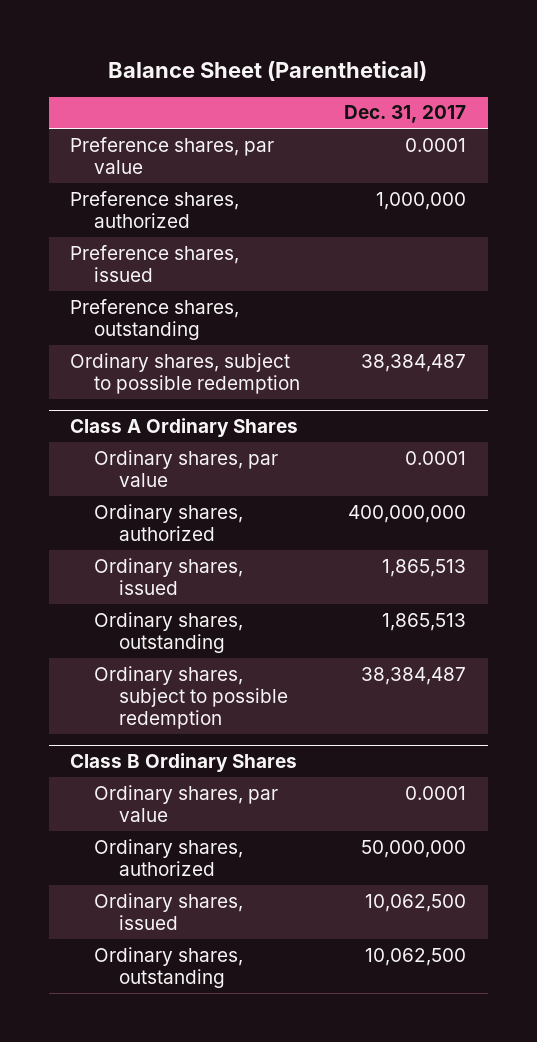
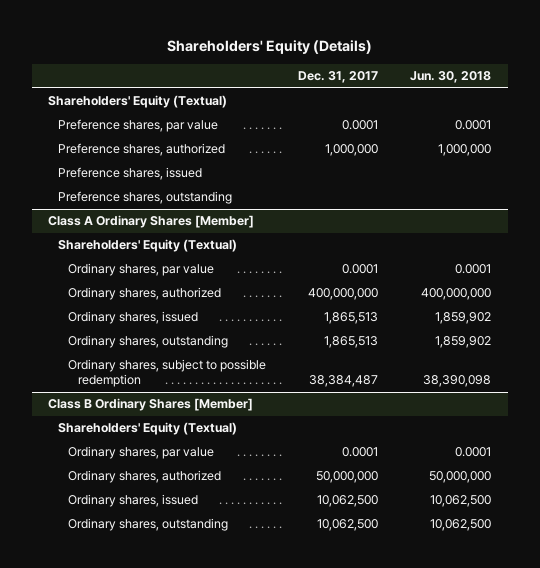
[108,60,428,81] Balance Sheet (Parenthetical) -> [166,40,372,55] Shareholders' Equity (Details)
none -> [410,71,492,84] Jun. 30, 2018
none -> [48,95,228,109] Shareholders' Equity (Textual)
[70,352,301,395] Ordinary shares, subject to possible redemption -> none
[70,417,299,437] Class A Ordinary Shares -> [48,215,255,229] Class A Ordinary Shares [Member]
none -> [58,239,238,253] Shareholders' Equity (Textual)
[70,752,298,772] Class B Ordinary Shares -> [48,398,254,412] Class B Ordinary Shares [Member]
none -> [58,422,238,436] Shareholders' Equity (Textual)

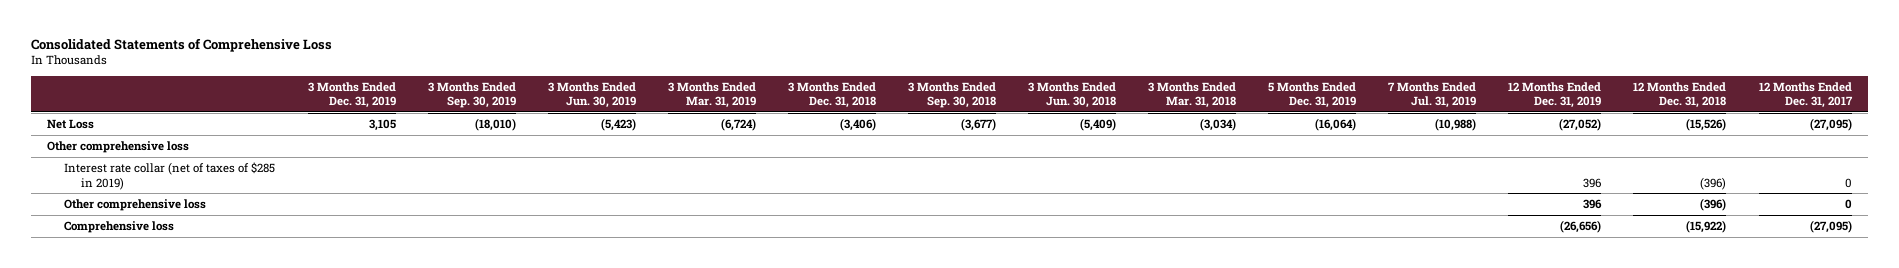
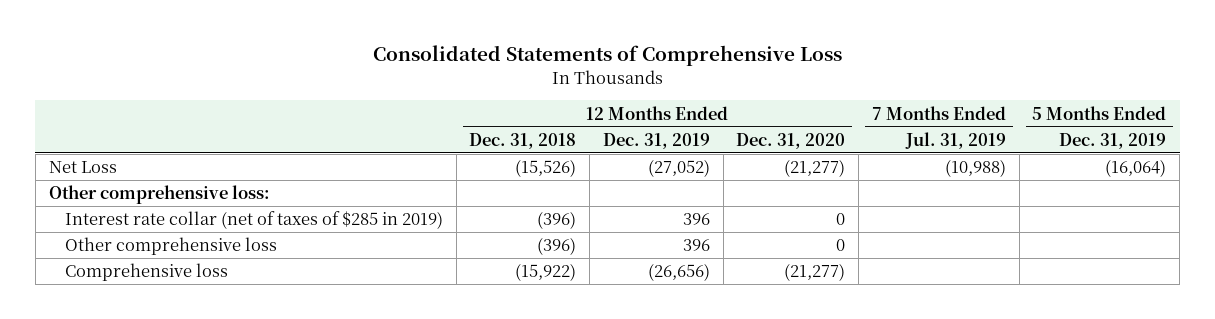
[307,81,396,109] 3 Months Ended Dec. 31, 2019 -> none
[427,81,516,109] 3 Months Ended Sep. 30, 2019 -> none
[547,81,636,109] 3 Months Ended Jun. 30, 2019 -> none
[667,81,756,109] 3 Months Ended Mar. 31, 2019 -> none
[787,81,876,109] 3 Months Ended Dec. 31, 2018 -> none
[907,81,996,109] 3 Months Ended Sep. 30, 2018 -> none
[1028,81,1117,109] 3 Months Ended Jun. 30, 2018 -> none
[1148,81,1237,109] 3 Months Ended Mar. 31, 2018 -> none
[1758,81,1853,109] 12 Months Ended Dec. 31, 2017 -> none
none -> [736,132,846,149] Dec. 31, 2020
[47,141,190,154] Other comprehensive loss -> [48,185,270,205] Other comprehensive loss:

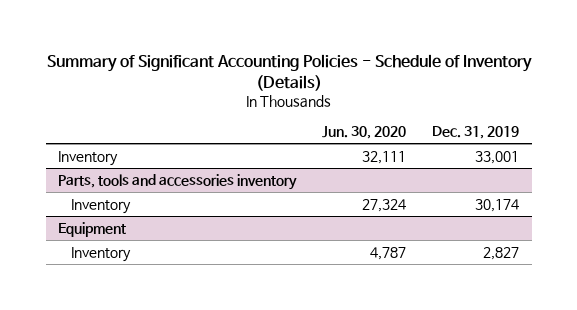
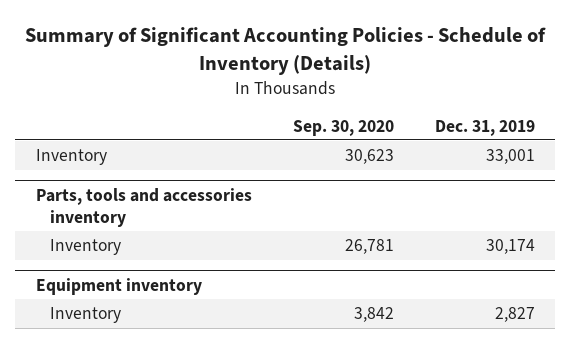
[322,126,407,140] Jun. 30, 2020 -> none
none -> [292,119,394,136] Sep. 30, 2020
[58,221,127,237] Equipment -> [35,277,202,295] Equipment inventory

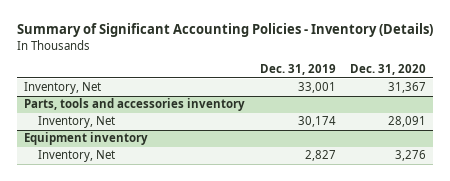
[25,27,547,75] Summary of Significant Accounting Policies - Schedule of Inventory (Details) -> [16,23,433,38] Summary of Significant Accounting Policies - Inventory (Details)
[292,119,394,136] Sep. 30, 2020 -> none
none -> [350,64,427,76] Dec. 31, 2020
[35,149,107,166] Inventory -> [24,82,102,95] Inventory, Net
[49,239,121,256] Inventory -> [38,116,116,129] Inventory, Net
[49,307,121,324] Inventory -> [38,150,116,163] Inventory, Net

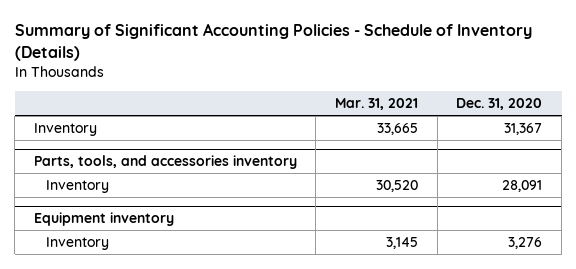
[16,23,433,38] Summary of Significant Accounting Policies - Inventory (Details) -> [14,23,532,62] Summary of Significant Accounting Policies - Schedule of Inventory (Details)
[259,64,336,76] Dec. 31, 2019 -> none
none -> [335,97,419,110] Mar. 31, 2021
[24,82,102,95] Inventory, Net -> [33,123,97,137] Inventory
[24,98,246,112] Parts, tools and accessories inventory -> [33,155,297,170] Parts, tools, and accessories inventory
[38,116,116,129] Inventory, Net -> [46,180,110,194] Inventory
[38,150,116,163] Inventory, Net -> [46,237,110,251] Inventory

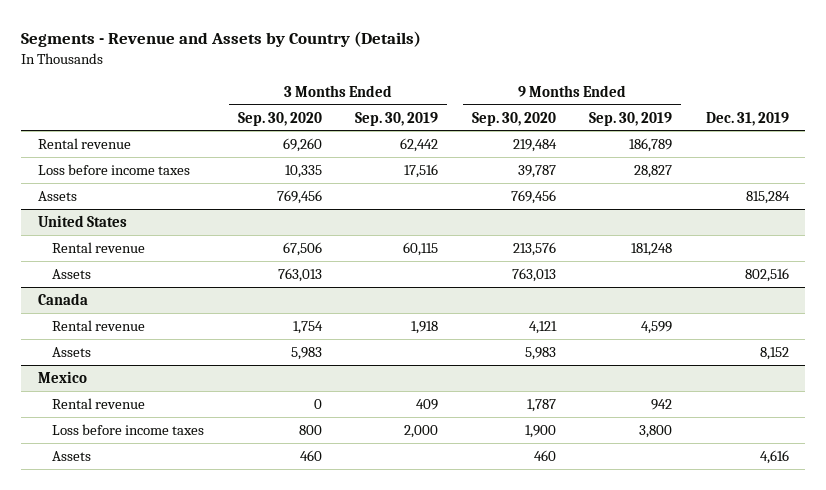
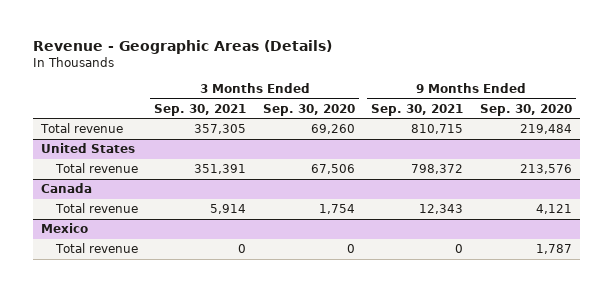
[21,31,422,48] Segments - Revenue and Assets by Country (Details) -> [32,40,332,55] Revenue - Geographic Areas (Details)
[355,111,439,126] Sep. 30, 2019 -> none
[589,111,673,126] Sep. 30, 2019 -> none
[705,111,789,126] Dec. 31, 2019 -> none
none -> [154,103,247,116] Sep. 30, 2021
none -> [371,103,464,116] Sep. 30, 2021
[37,163,190,175] Loss before income taxes -> none
[37,190,77,201] Assets -> none
[37,137,131,149] Rental revenue -> [39,123,123,134] Total revenue
[52,268,92,279] Assets -> none
[52,241,146,253] Rental revenue -> [55,163,139,174] Total revenue
[52,346,92,357] Assets -> none
[52,319,146,331] Rental revenue -> [55,203,139,214] Total revenue
[52,423,205,435] Loss before income taxes -> none
[52,450,92,461] Assets -> none
[52,397,146,409] Rental revenue -> [55,243,139,254] Total revenue

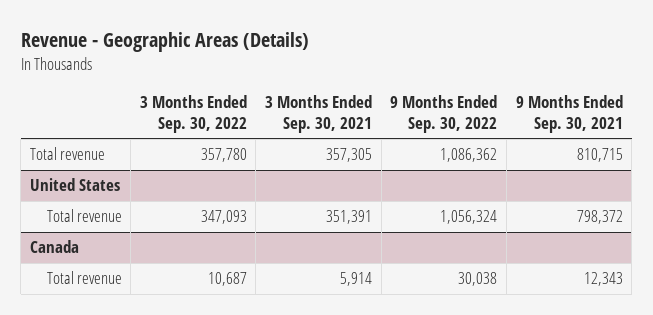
[262,103,355,116] Sep. 30, 2020 -> none
[479,103,572,116] Sep. 30, 2020 -> none
none -> [139,94,247,133] 3 Months Ended Sep. 30, 2022
none -> [390,94,498,133] 9 Months Ended Sep. 30, 2022
[40,223,88,234] Mexico -> none
[55,243,139,254] Total revenue -> none

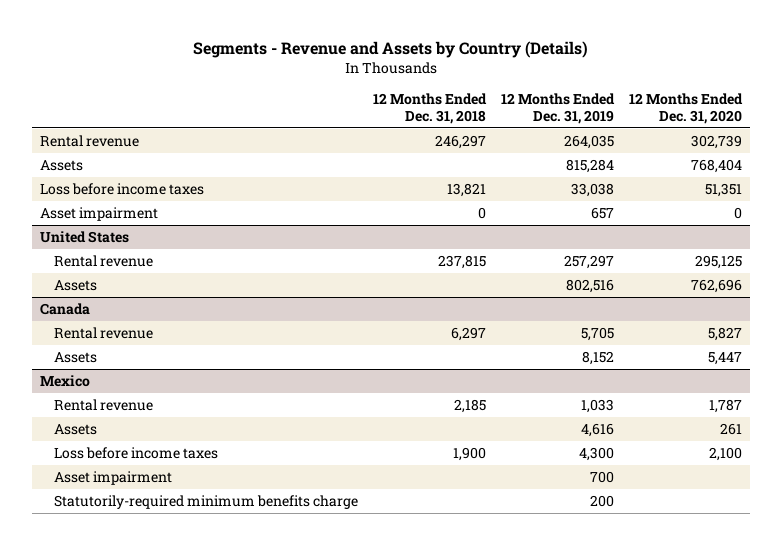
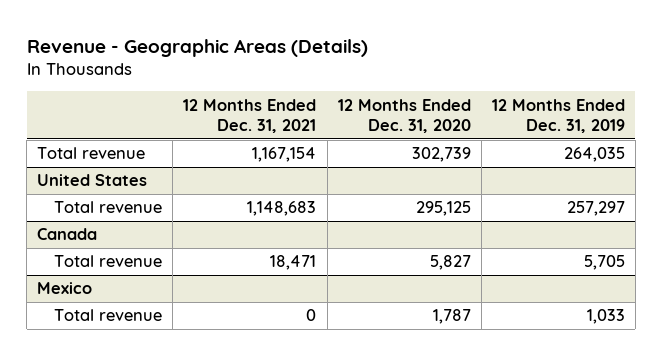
[192,41,588,59] Segments - Revenue and Assets by Country (Details) -> [26,38,368,57] Revenue - Geographic Areas (Details)
[372,93,487,124] 12 Months Ended Dec. 31, 2018 -> none
none -> [183,98,317,134] 12 Months Ended Dec. 31, 2021
[39,160,83,172] Assets -> none
[39,183,204,196] Loss before income taxes -> none
[39,207,158,222] Asset impairment -> none
[39,135,139,148] Rental revenue -> [37,147,146,160] Total revenue
[53,280,97,292] Assets -> none
[53,255,153,268] Rental revenue -> [54,201,163,214] Total revenue
[53,352,97,364] Assets -> none
[53,327,153,340] Rental revenue -> [54,255,163,268] Total revenue
[53,424,97,436] Assets -> none
[53,447,218,460] Loss before income taxes -> none
[53,471,172,486] Asset impairment -> none
[53,495,358,510] Statutorily-required minimum benefits charge -> none
[53,399,153,412] Rental revenue -> [54,309,163,322] Total revenue

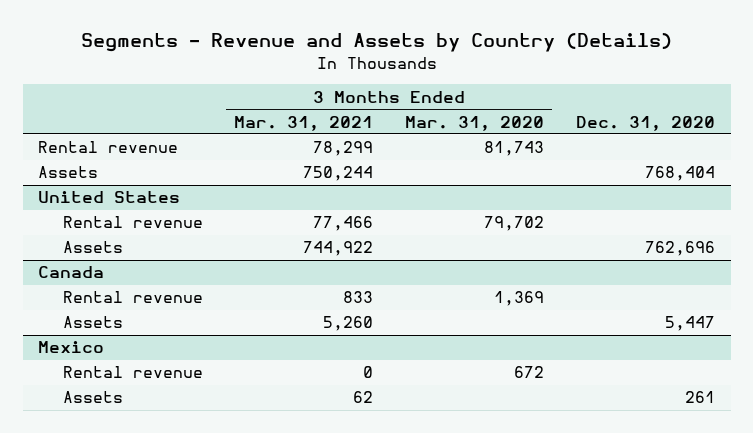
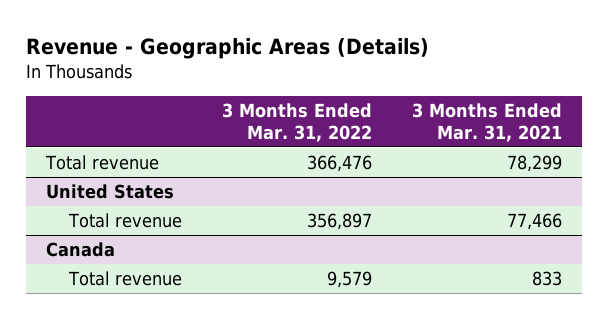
[80,33,672,53] Segments - Revenue and Assets by Country (Details) -> [25,37,429,59] Revenue - Geographic Areas (Details)
[405,115,545,131] Mar. 31, 2020 -> none
[575,115,715,131] Dec. 31, 2020 -> none
none -> [222,102,373,142] 3 Months Ended Mar. 31, 2022
[38,166,99,179] Assets -> none
[38,141,179,154] Rental revenue -> [44,154,159,170] Total revenue
[62,241,123,254] Assets -> none
[62,216,203,229] Rental revenue -> [67,212,182,228] Total revenue
[62,316,123,329] Assets -> none
[38,341,105,354] Mexico -> none
[62,366,203,379] Rental revenue -> none
[62,391,123,404] Assets -> none
[62,291,203,304] Rental revenue -> [67,270,182,286] Total revenue

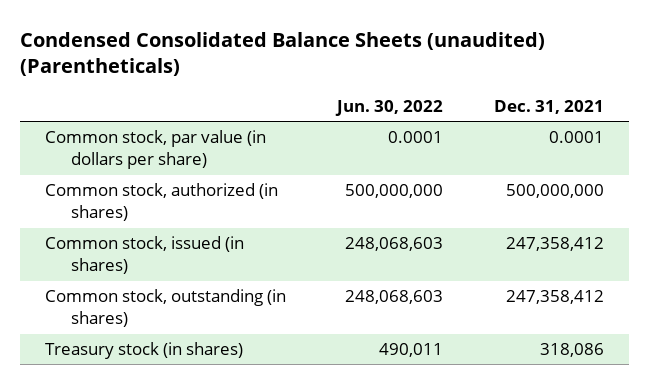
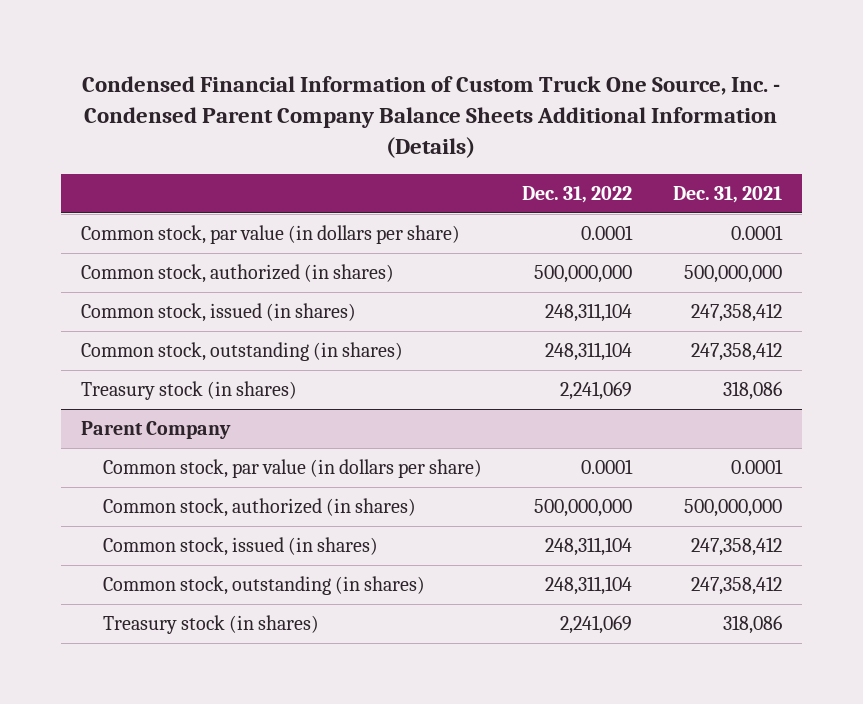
[19,31,545,77] Condensed Consolidated Balance Sheets (unaudited) (Parentheticals) -> [82,75,781,159] Condensed Financial Information of Custom Truck One Source, Inc. - Condensed Parent Company Balance Sheets Additional Information (Details)
[334,100,443,117] Jun. 30, 2022 -> none
none -> [522,186,633,204] Dec. 31, 2022
none -> [81,421,232,440] Parent Company
none -> [103,459,483,479] Common stock, par value (in dollars per share)
none -> [103,498,417,518] Common stock, authorized (in shares)
none -> [103,537,379,557] Common stock, issued (in shares)
none -> [103,576,426,596] Common stock, outstanding (in shares)
none -> [103,615,320,635] Treasury stock (in shares)

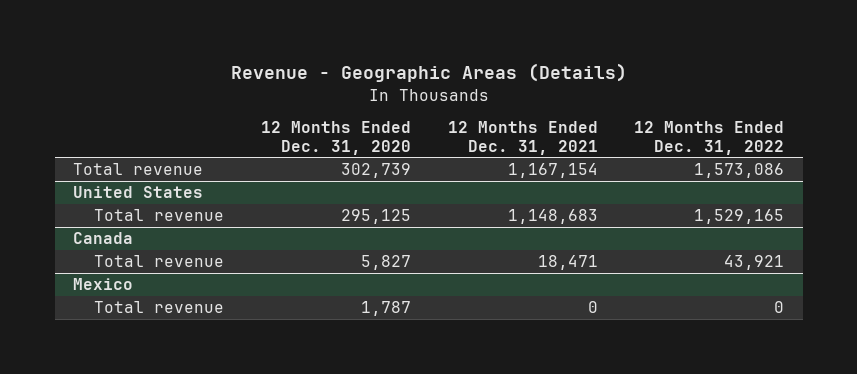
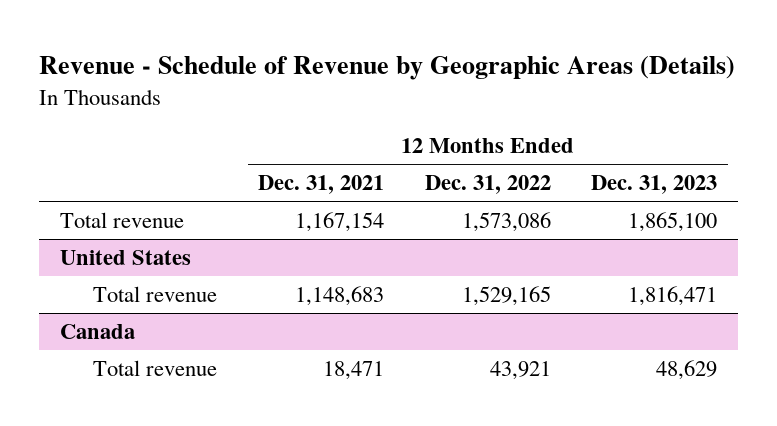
[230,63,627,83] Revenue - Geographic Areas (Details) -> [39,56,736,81] Revenue - Schedule of Revenue by Geographic Areas (Details)
[260,121,411,155] 12 Months Ended Dec. 31, 2020 -> none
none -> [591,175,718,195] Dec. 31, 2023
[73,278,134,291] Mexico -> none
[94,301,225,314] Total revenue -> none

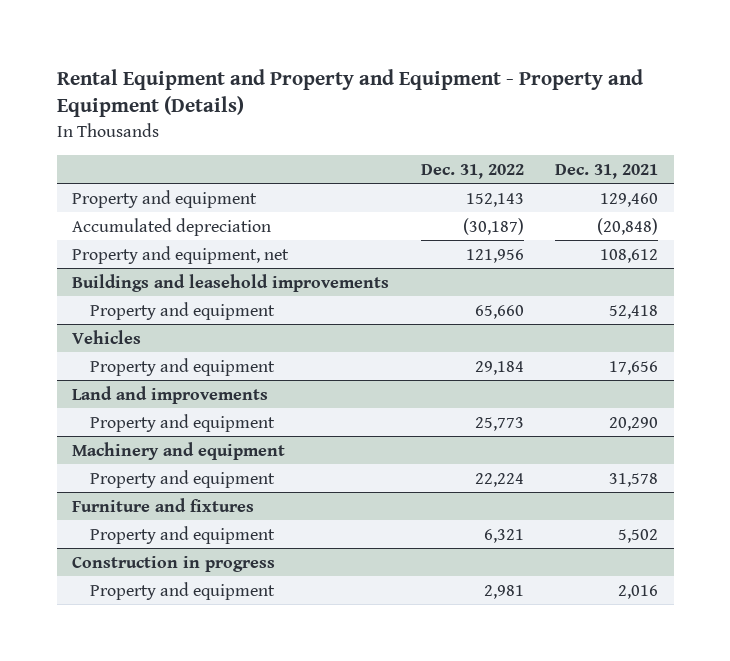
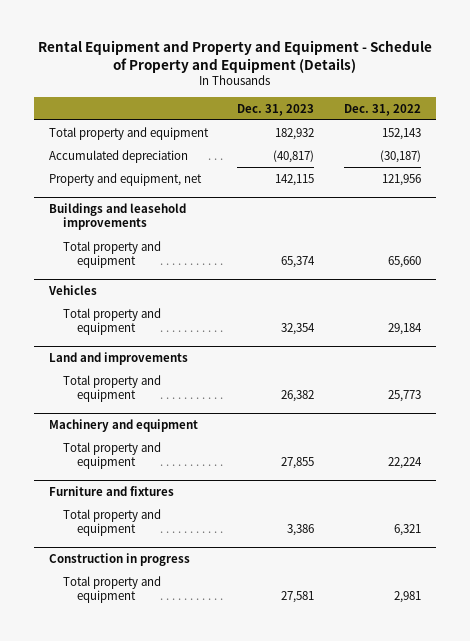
[56,68,643,118] Rental Equipment and Property and Equipment - Property and Equipment (Details) -> [37,40,432,73] Rental Equipment and Property and Equipment - Schedule of Property and Equipment (Details)
[555,163,659,179] Dec. 31, 2021 -> none
none -> [237,103,315,116] Dec. 31, 2023
[72,189,258,208] Property and equipment -> [48,126,209,140] Total property and equipment
[90,301,276,320] Property and equipment -> [63,240,162,269] Total property and equipment
[90,357,276,376] Property and equipment -> [63,307,162,336] Total property and equipment
[90,413,276,432] Property and equipment -> [63,374,162,403] Total property and equipment
[90,469,276,488] Property and equipment -> [63,441,162,470] Total property and equipment
[90,525,276,544] Property and equipment -> [63,508,162,537] Total property and equipment
[90,581,276,600] Property and equipment -> [63,575,162,604] Total property and equipment

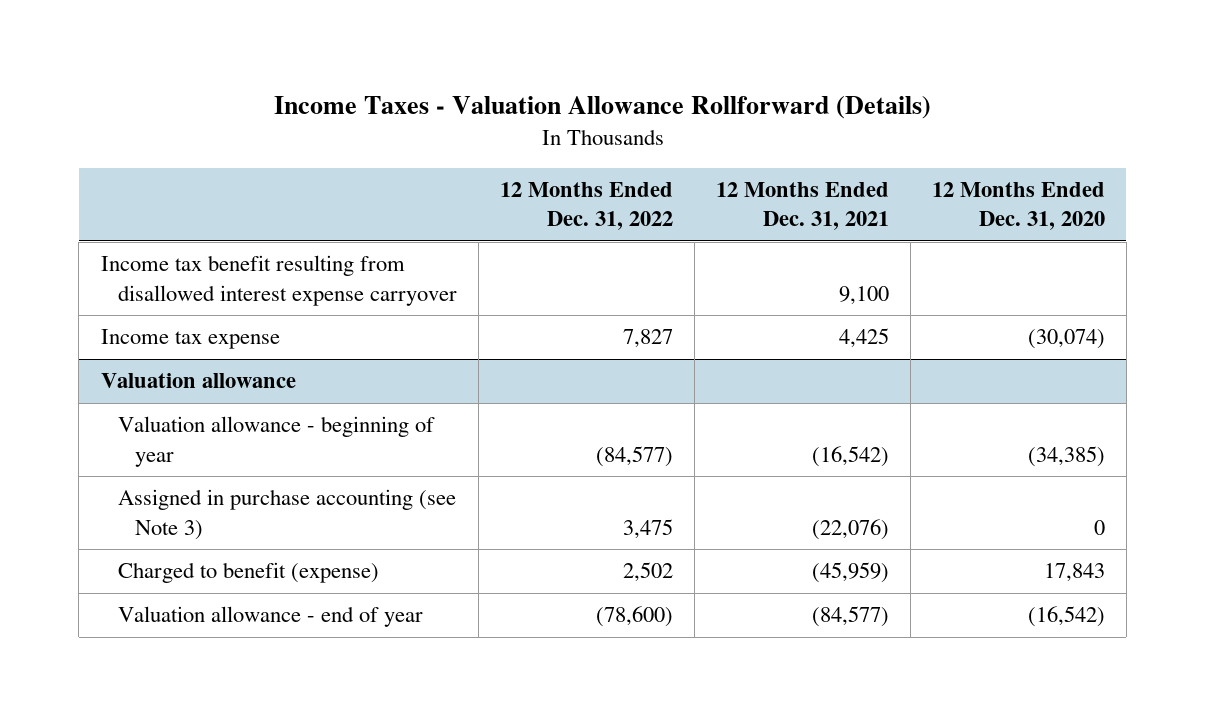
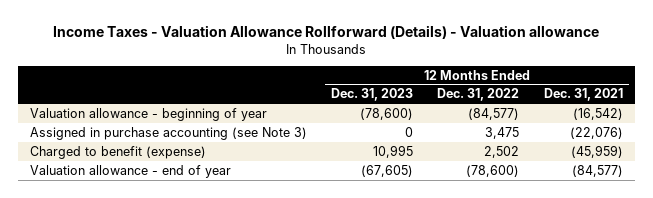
[273,96,931,120] Income Taxes - Valuation Allowance Rollforward (Details) -> [53,25,600,40] Income Taxes - Valuation Allowance Rollforward (Details) - Valuation allowance
[931,182,1105,231] 12 Months Ended Dec. 31, 2020 -> none
none -> [331,88,414,102] Dec. 31, 2023
[100,255,457,306] Income tax benefit resulting from disallowed interest expense carryover -> none
[100,329,280,350] Income tax expense -> none
[100,373,296,389] Valuation allowance -> none

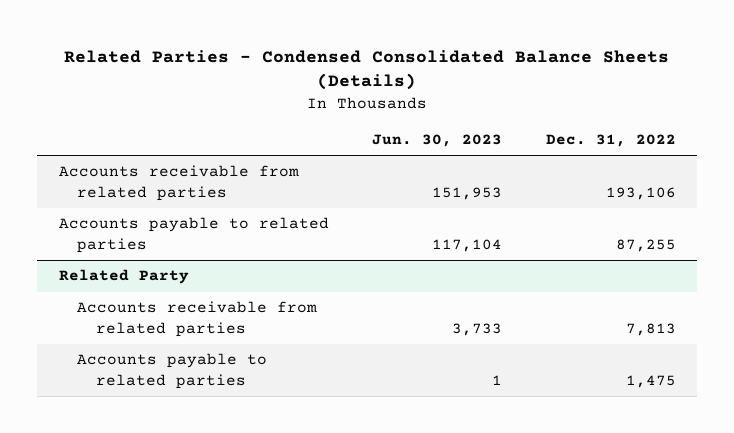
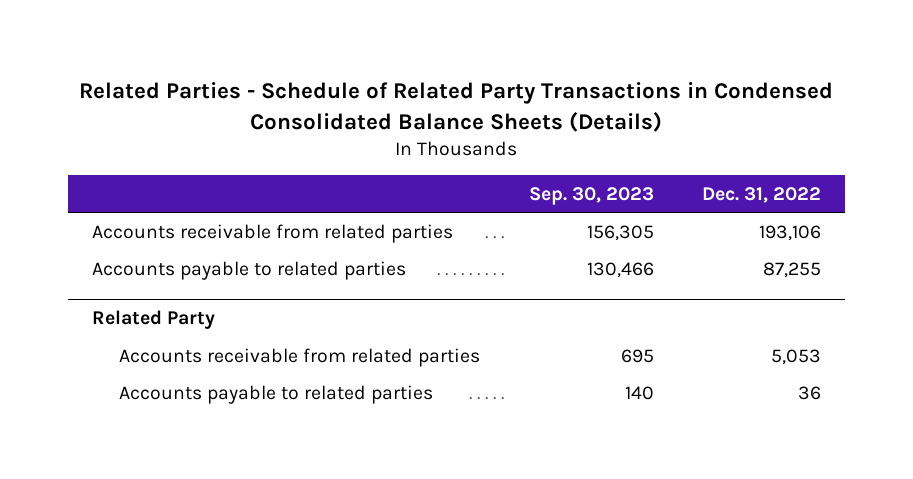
[64,49,670,91] Related Parties - Condensed Consolidated Balance Sheets (Details) -> [79,82,834,132] Related Parties - Schedule of Related Party Transactions in Condensed Consolidated Balance Sheets (Details)
[372,133,503,147] Jun. 30, 2023 -> none
none -> [528,186,654,205] Sep. 30, 2023
[625,322,676,336] 7,813 -> [770,348,821,365] 5,053
[625,374,676,388] 1,475 -> [797,385,821,400] 36

